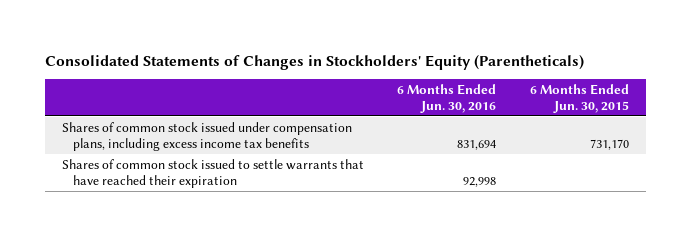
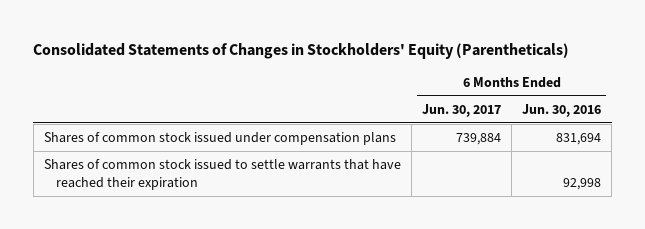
[530,83,630,113] 6 Months Ended Jun. 30, 2015 -> none
none -> [421,103,501,117] Jun. 30, 2017
[61,121,352,151] Shares of common stock issued under compensation plans, including excess income tax benefits -> [43,132,396,146] Shares of common stock issued under compensation plans

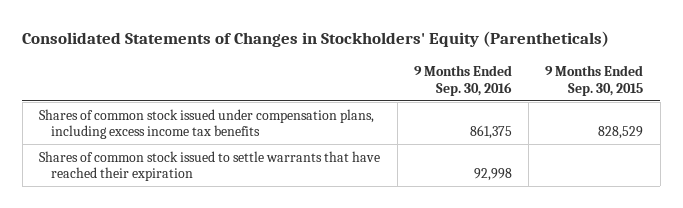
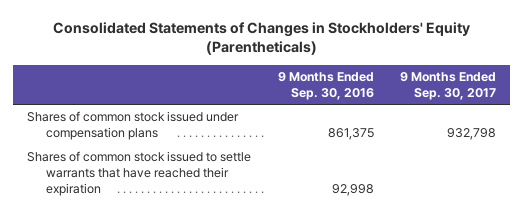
[545,65,644,96] 9 Months Ended Sep. 30, 2015 -> none
none -> [400,72,497,101] 9 Months Ended Sep. 30, 2017
[39,108,375,140] Shares of common stock issued under compensation plans, including excess income tax benefits -> [26,111,239,141] Shares of common stock issued under compensation plans

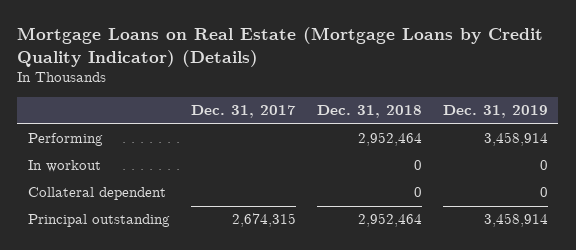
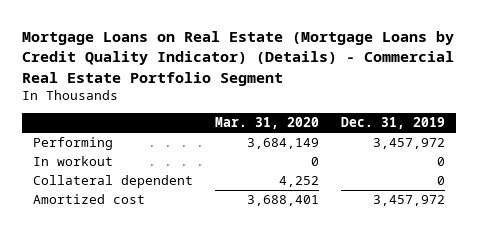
[17,26,544,67] Mortgage Loans on Real Estate (Mortgage Loans by Credit Quality Indicator) (Details) -> [21,30,454,86] Mortgage Loans on Real Estate (Mortgage Loans by Credit Quality Indicator) (Details) - Commercial Real Estate Portfolio Segment
[190,105,296,119] Dec. 31, 2017 -> none
[316,105,422,119] Dec. 31, 2018 -> none
none -> [215,117,320,130] Mar. 31, 2020
[483,132,548,147] 3,458,914 -> [373,138,446,150] 3,457,972
[27,214,170,228] Principal outstanding -> none
none -> [32,194,145,205] Amortized cost

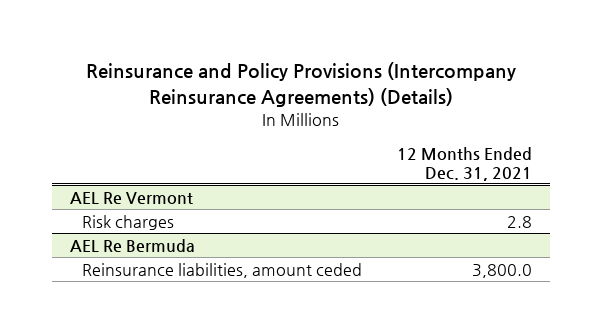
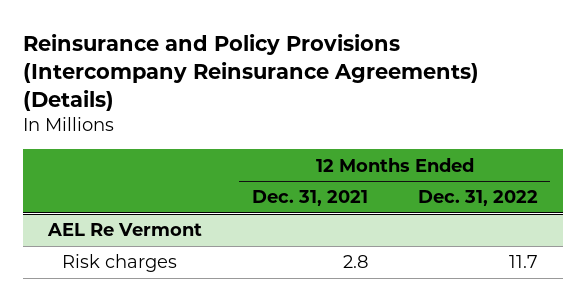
none -> [417,190,538,207] Dec. 31, 2022
[69,238,195,252] AEL Re Bermuda -> none
[82,262,363,278] Reinsurance liabilities, amount ceded -> none

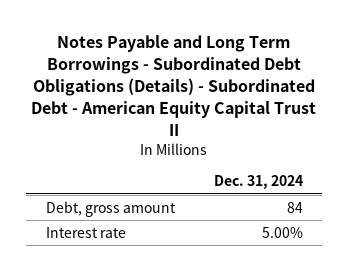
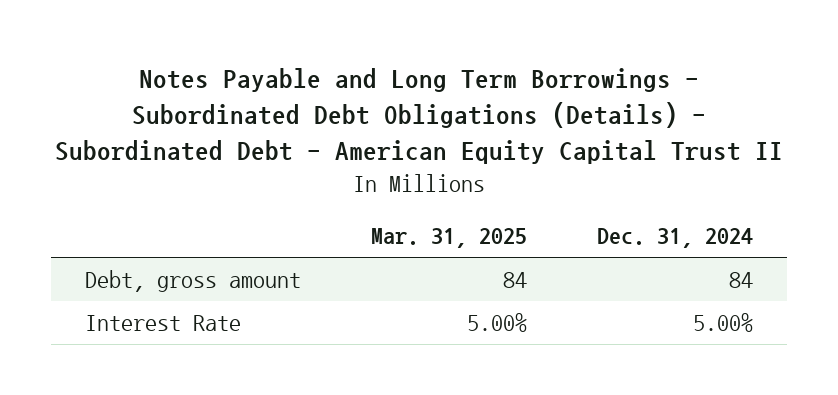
none -> [371,228,528,249] Mar. 31, 2025
[45,226,126,238] Interest rate -> [85,315,242,332] Interest Rate

